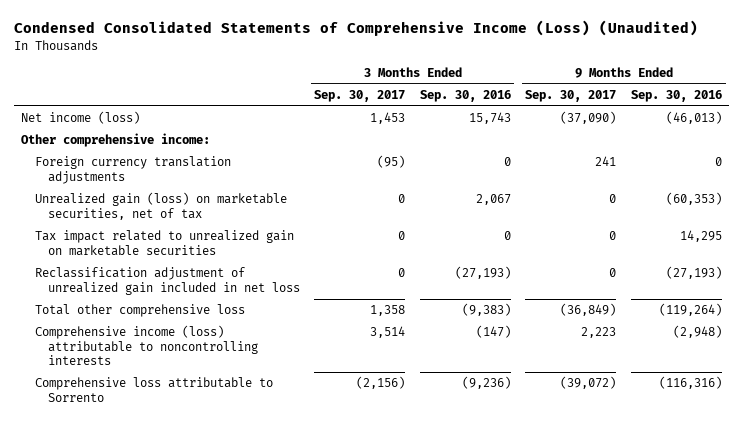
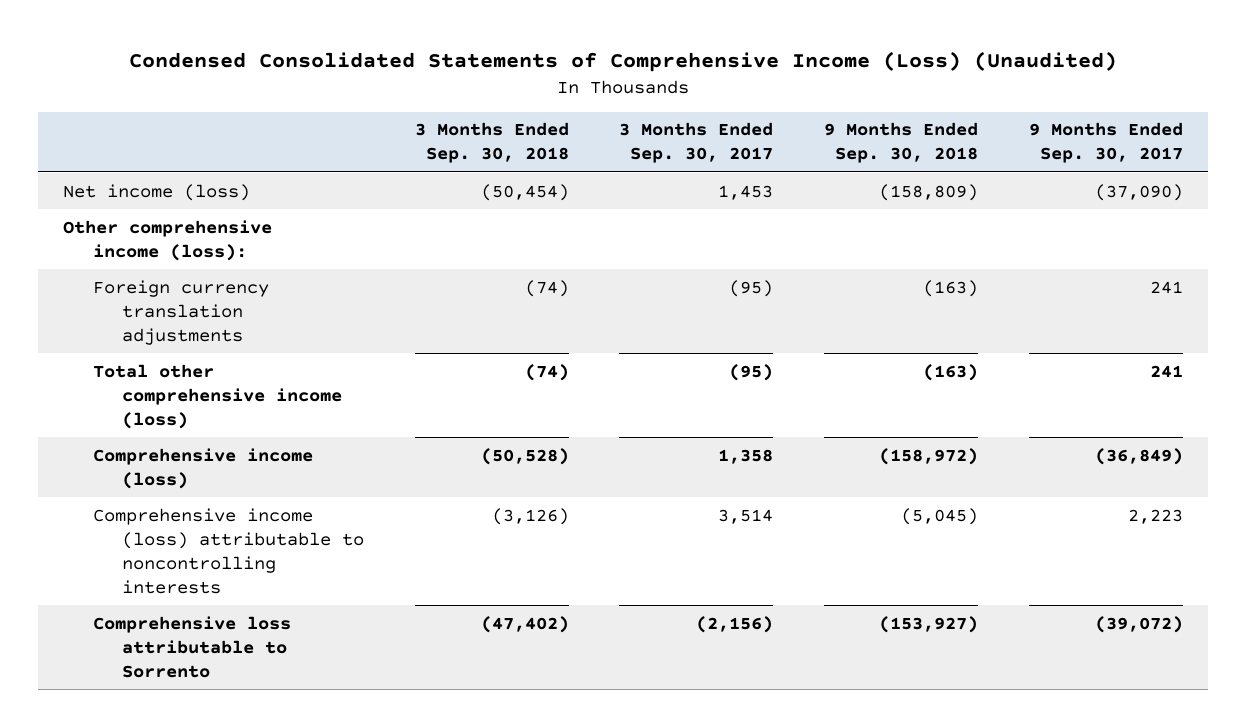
[419,90,511,103] Sep. 30, 2016 -> none
[631,90,723,103] Sep. 30, 2016 -> none
none -> [414,122,569,164] 3 Months Ended Sep. 30, 2018
none -> [824,122,979,164] 9 Months Ended Sep. 30, 2018
[21,133,211,148] Other comprehensive income: -> [63,219,273,261] Other comprehensive income (loss):
[34,192,287,220] Unrealized gain (loss) on marketable securities, net of tax -> none
[34,230,294,256] Tax impact related to unrealized gain on marketable securities -> none
[34,267,300,295] Reclassification adjustment of unrealized gain included in net loss -> none
none -> [92,363,343,429] Total other comprehensive income (loss)
[34,304,245,318] Total other comprehensive loss -> [92,447,313,489] Comprehensive income (loss)

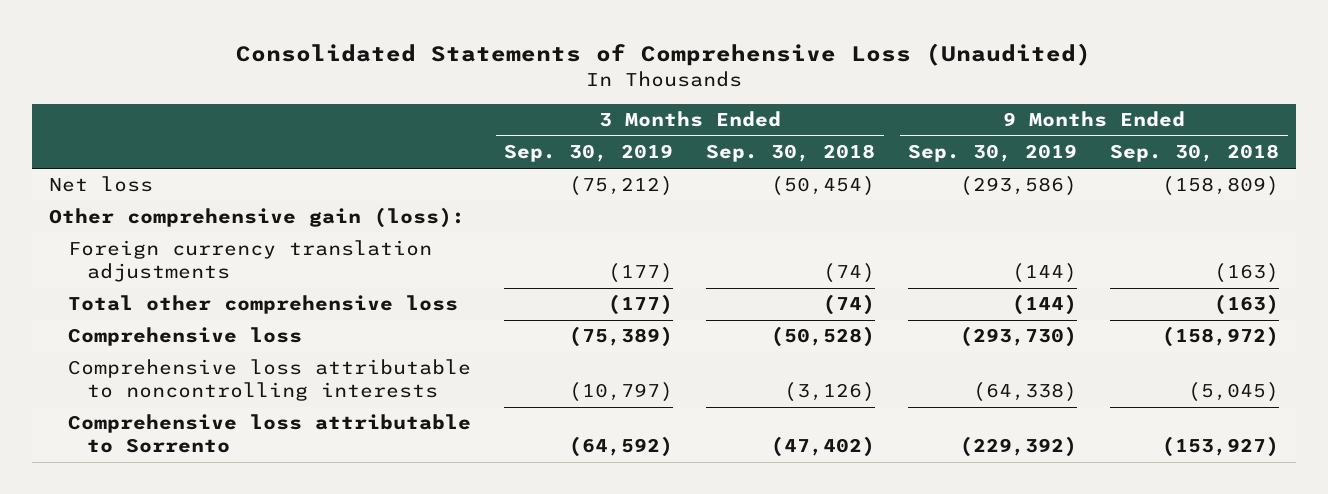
[128,51,1117,73] Condensed Consolidated Statements of Comprehensive Income (Loss) (Unaudited) -> [236,42,1092,66] Consolidated Statements of Comprehensive Loss (Unaudited)
[619,122,774,164] 3 Months Ended Sep. 30, 2017 -> none
[1028,122,1183,164] 9 Months Ended Sep. 30, 2017 -> none
none -> [504,144,674,163] Sep. 30, 2019
none -> [908,144,1078,163] Sep. 30, 2019
[63,183,251,201] Net income (loss) -> [48,176,153,193] Net loss
[63,219,273,261] Other comprehensive income (loss): -> [48,207,465,229] Other comprehensive gain (loss):
[92,363,343,429] Total other comprehensive income (loss) -> [68,295,459,315] Total other comprehensive loss
[92,447,313,489] Comprehensive income (loss) -> [68,327,303,347] Comprehensive loss
[92,507,365,594] Comprehensive income (loss) attributable to noncontrolling interests -> [68,359,472,402] Comprehensive loss attributable to noncontrolling interests

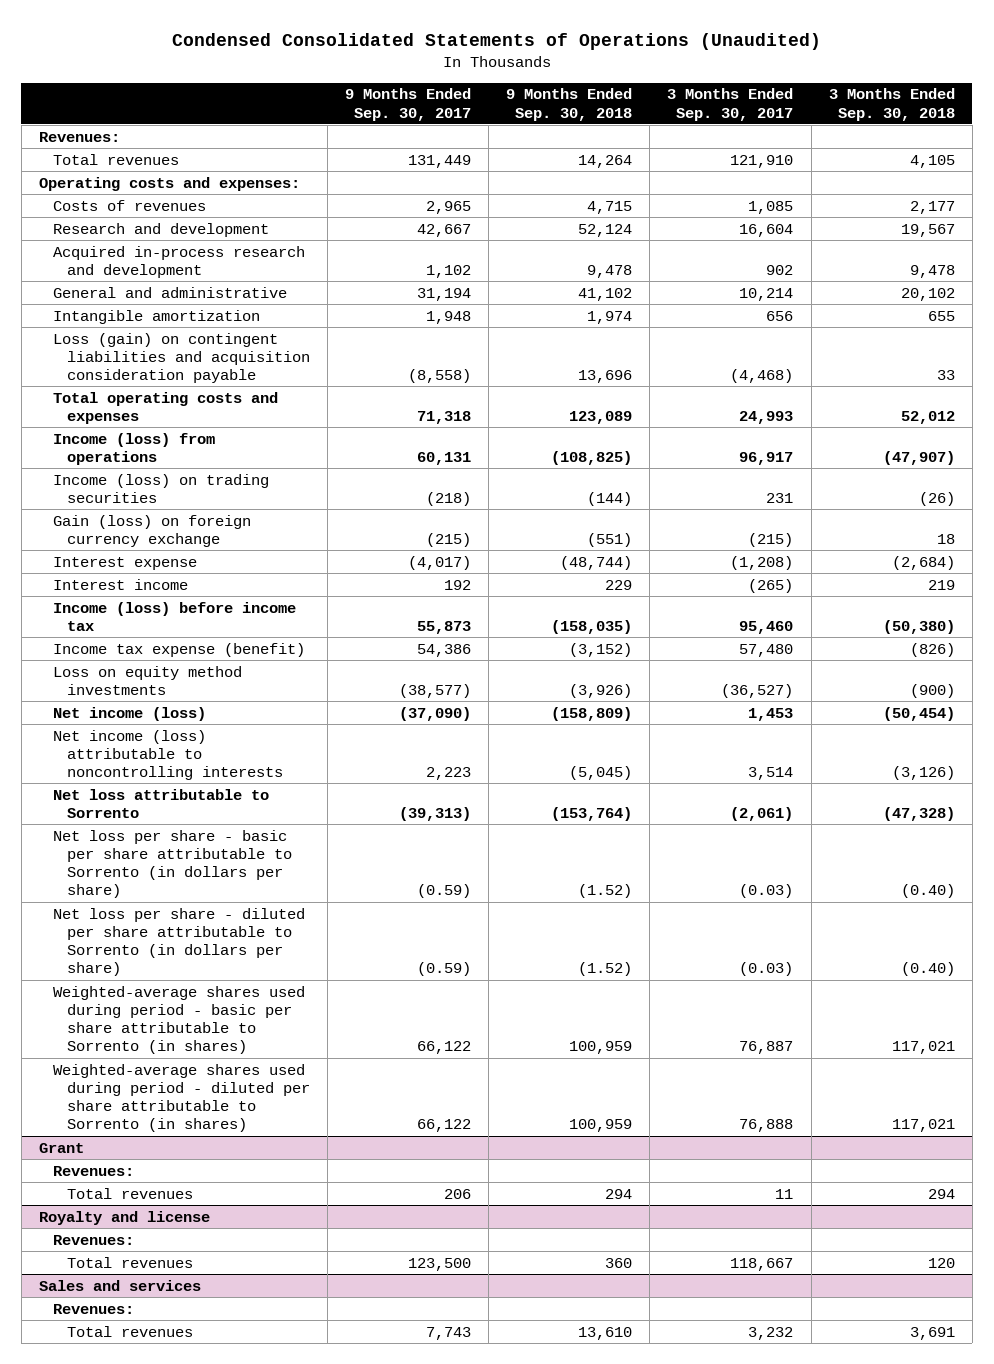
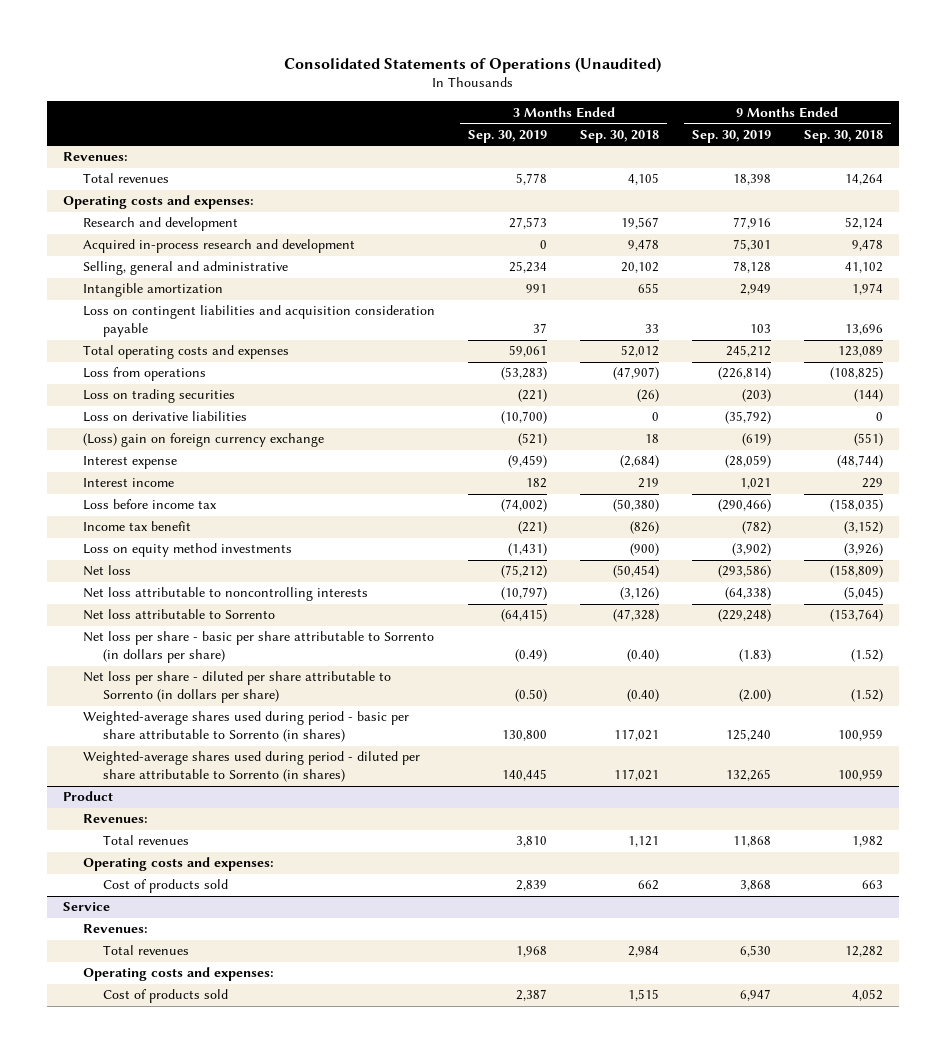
[171,32,821,50] Condensed Consolidated Statements of Operations (Unaudited) -> [284,56,662,73] Consolidated Statements of Operations (Unaudited)
[344,88,471,121] 9 Months Ended Sep. 30, 2017 -> none
[667,88,794,121] 3 Months Ended Sep. 30, 2017 -> none
none -> [468,129,548,143] Sep. 30, 2019
none -> [691,129,771,143] Sep. 30, 2019
[52,199,206,211] Costs of revenues -> none
[52,286,287,298] General and administrative -> [83,261,289,276] Selling, general and administrative
[52,332,310,383] Loss (gain) on contingent liabilities and acquisition consideration payable -> [83,305,436,338] Loss on contingent liabilities and acquisition consideration payable
[52,432,215,465] Income (loss) from operations -> [83,367,207,382] Loss from operations
[52,473,269,503] Income (loss) on trading securities -> [83,389,236,404] Loss on trading securities
none -> [83,411,248,423] Loss on derivative liabilities
[52,514,251,547] Gain (loss) on foreign currency exchange -> [83,433,325,448] (Loss) gain on foreign currency exchange
[52,601,296,631] Income (loss) before income tax -> [83,499,218,511] Loss before income tax
[52,642,305,657] Income tax expense (benefit) -> [83,521,192,532] Income tax benefit
[52,706,206,721] Net income (loss) -> [83,565,132,577] Net loss
[52,729,283,780] Net income (loss) attributable to noncontrolling interests -> [83,587,369,602] Net loss attributable to noncontrolling interests
[39,1142,85,1153] Grant -> none
[52,1165,134,1176] Revenues: -> none
[66,1187,193,1199] Total revenues -> none
[39,1210,211,1225] Royalty and license -> none
none -> [63,791,114,802] Product
[39,1279,202,1291] Sales and services -> none
[605,1257,633,1268] 360 -> [851,836,883,848] 1,982
[927,1257,955,1268] 120 -> [627,836,659,848] 1,121
none -> [83,857,275,872] Operating costs and expenses:
none -> [103,879,229,894] Cost of products sold
none -> [63,902,111,912] Service
[578,1326,633,1340] 13,610 -> [844,946,883,958] 12,282
[909,1326,955,1340] 3,691 -> [627,946,659,958] 2,984
none -> [83,967,275,982] Operating costs and expenses:
none -> [103,989,229,1004] Cost of products sold

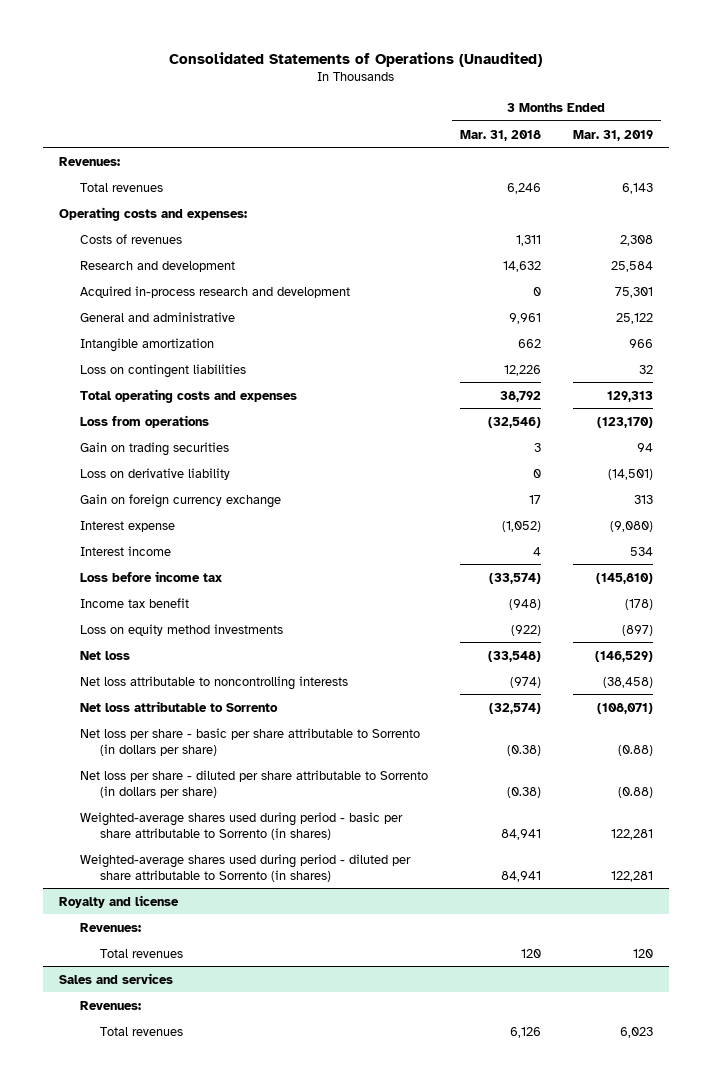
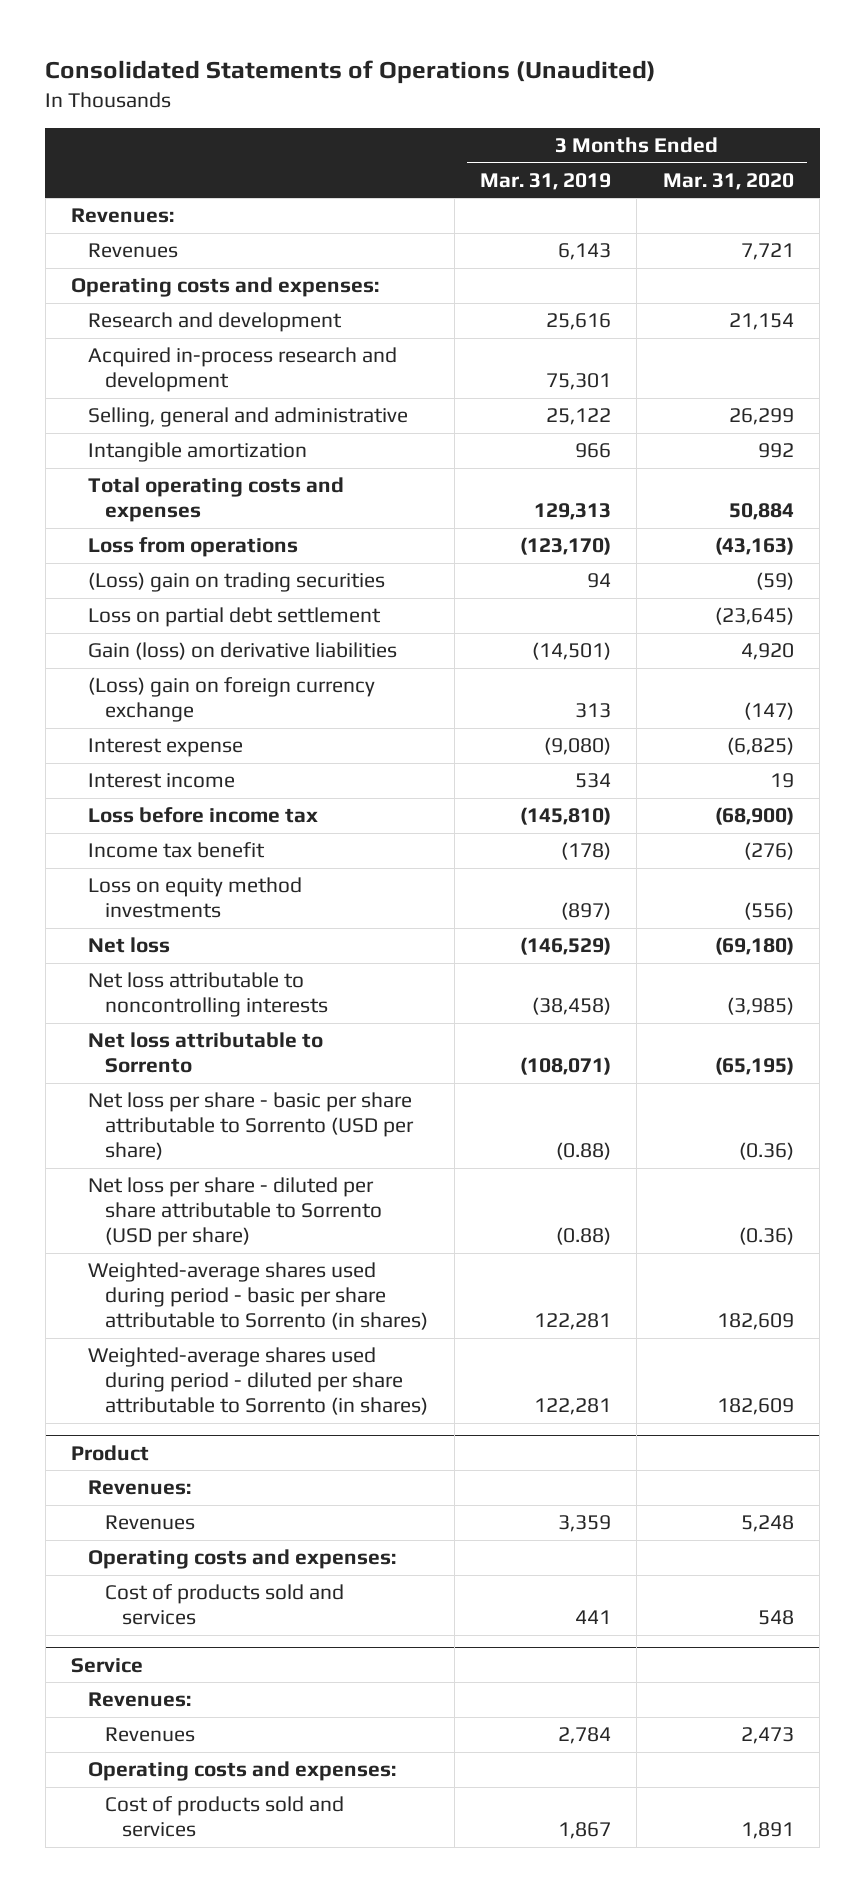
[459,129,541,141] Mar. 31, 2018 -> none
none -> [662,172,794,190] Mar. 31, 2020
[79,182,163,192] Total revenues -> [88,243,179,259] Revenues
[79,233,182,244] Costs of revenues -> none
[610,260,653,272] 25,584 -> [545,313,611,331] 25,616
[79,311,235,322] General and administrative -> [88,407,409,428] Selling, general and administrative
[79,363,246,378] Loss on contingent liabilities -> none
[79,441,229,456] Gain on trading securities -> [88,572,386,593] (Loss) gain on trading securities
none -> [88,607,382,628] Loss on partial debt settlement
[79,467,230,480] Loss on derivative liability -> [88,642,398,661] Gain (loss) on derivative liabilities
[79,493,281,508] Gain on foreign currency exchange -> [88,677,376,723] (Loss) gain on foreign currency exchange
[79,727,420,756] Net loss per share - basic per share attributable to Sorrento (in dollars per share) -> [88,1092,415,1161] Net loss per share - basic per share attributable to Sorrento (USD per share)
[79,769,428,798] Net loss per share - diluted per share attributable to Sorrento (in dollars per share) -> [88,1177,383,1248] Net loss per share - diluted per share attributable to Sorrento (USD per share)
[59,894,180,908] Royalty and license -> none
none -> [71,1444,150,1461] Product
[59,972,174,984] Sales and services -> none
[100,948,184,958] Total revenues -> [105,1515,196,1531] Revenues
[632,948,653,958] 120 -> [557,1515,611,1533] 3,359
none -> [88,1549,397,1570] Operating costs and expenses:
none -> [105,1584,345,1626] Cost of products sold and services
none -> [71,1657,144,1673] Service
[100,1026,184,1036] Total revenues -> [105,1727,196,1743] Revenues
[619,1026,653,1038] 6,023 -> [557,1727,611,1745] 2,784
none -> [88,1761,397,1782] Operating costs and expenses:
none -> [105,1796,345,1838] Cost of products sold and services

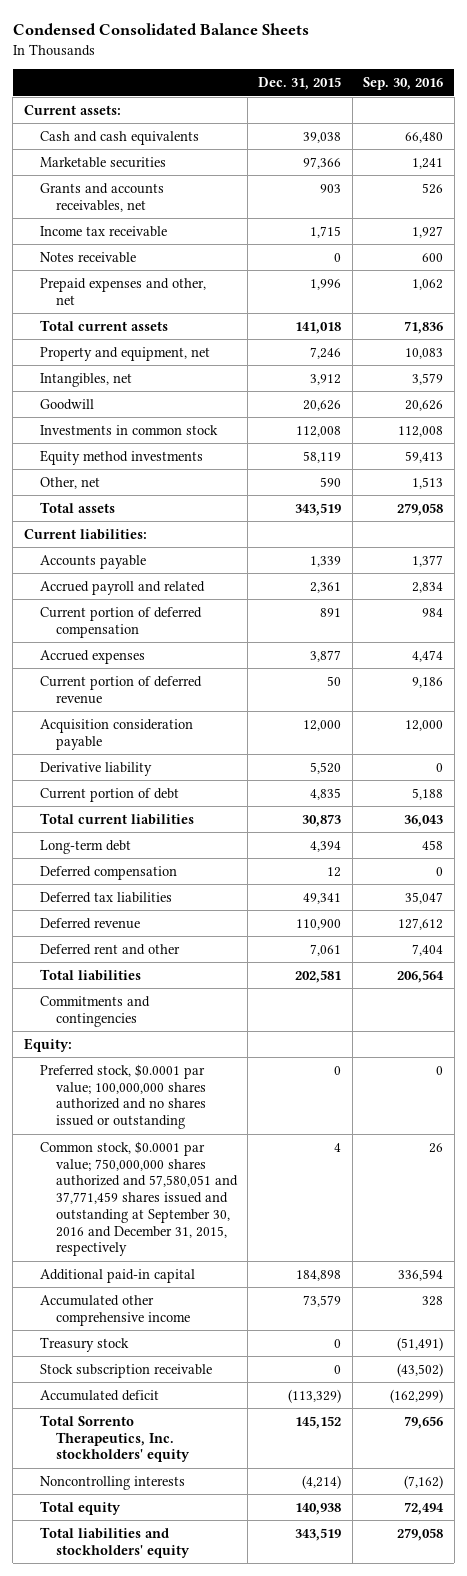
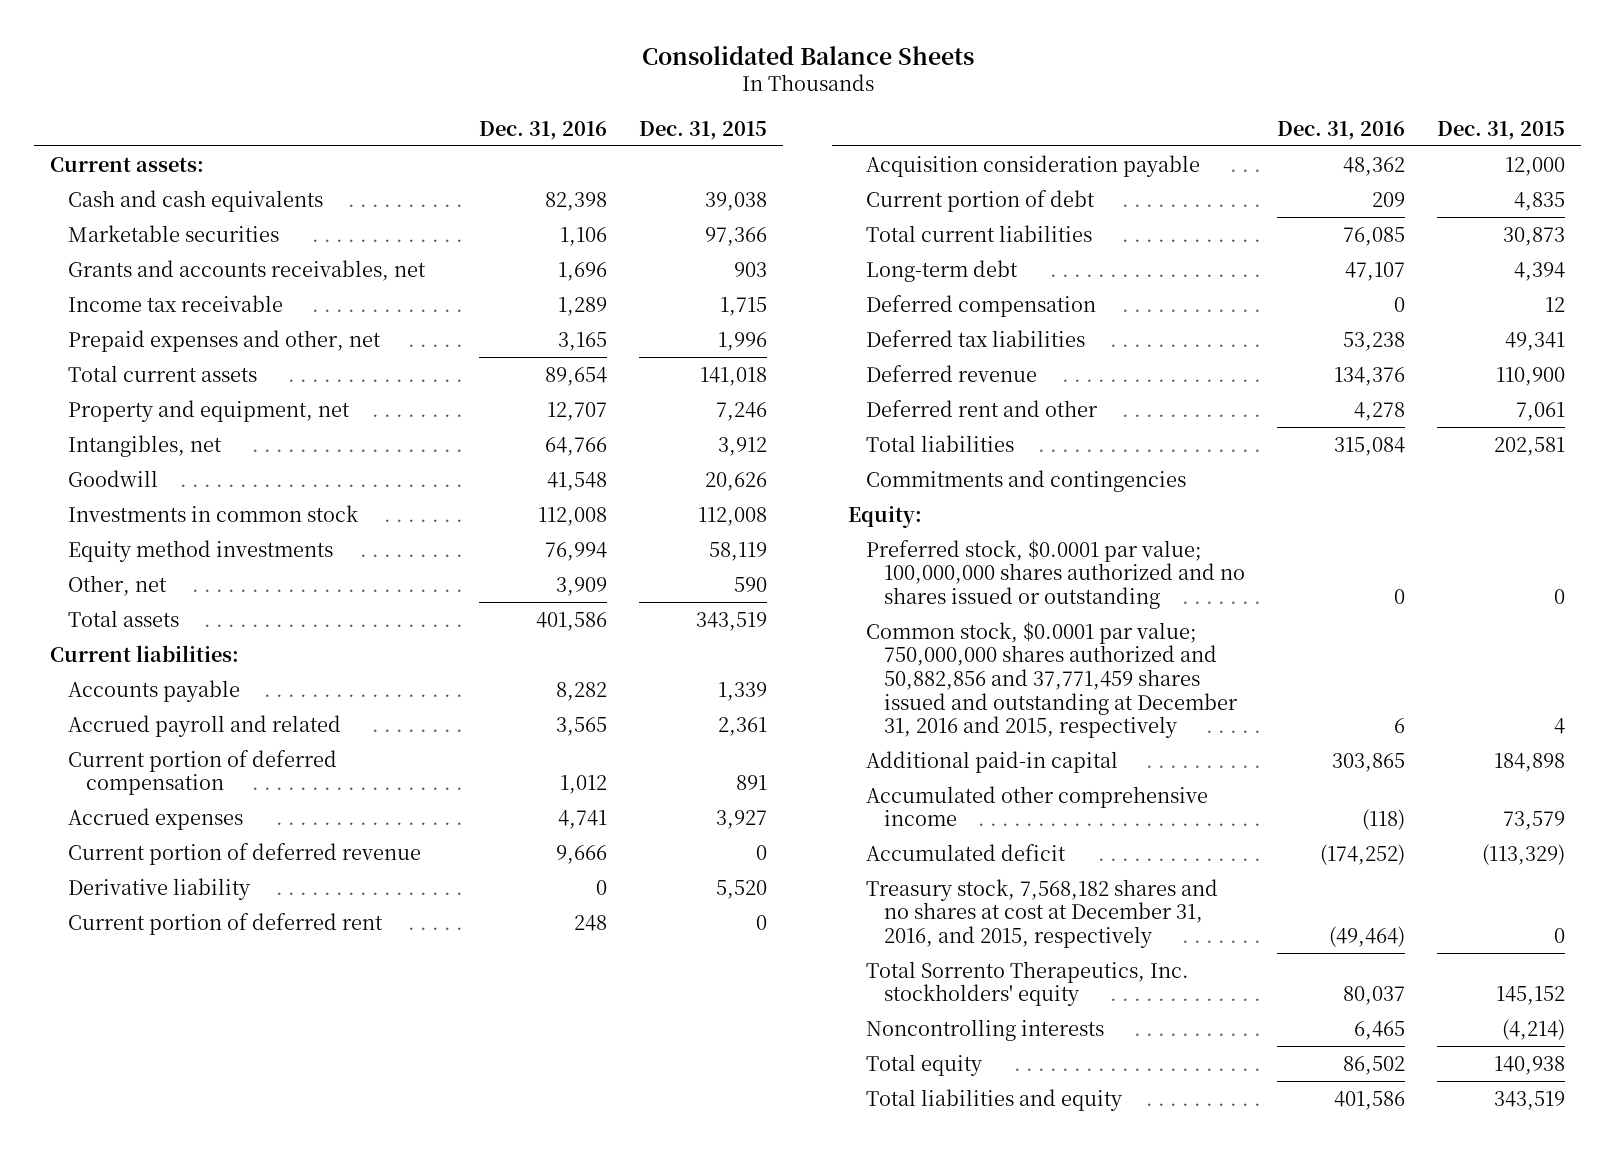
[12,23,309,36] Condensed Consolidated Balance Sheets -> [641,44,974,65] Consolidated Balance Sheets
[363,77,444,91] Sep. 30, 2016 -> none
none -> [478,120,607,140] Dec. 31, 2016
[39,251,136,263] Notes receivable -> none
[310,649,342,662] 3,877 -> [715,809,767,829] 3,927
[327,675,342,686] 50 -> [755,844,767,860] 0
none -> [67,912,383,935] Current portion of deferred rent
[39,718,193,750] Acquisition consideration payable -> [866,154,1201,177] Acquisition consideration payable
[39,1140,238,1257] Common stock, $0.0001 par value; 750,000,000 shares authorized and 57,580,051 and 37,771,459 shares issued and outstanding at September 30, 2016 and December 31, 2015, respectively -> [866,621,1238,739] Common stock, $0.0001 par value; 750,000,000 shares authorized and 50,882,856 and 37,771,459 shares issued and outstanding at December 31, 2016 and 2015, respectively
[39,1336,129,1352] Treasury stock -> none
[39,1363,212,1378] Stock subscription receivable -> none
none -> [866,878,1219,948] Treasury stock, 7,568,182 shares and no shares at cost at December 31, 2016, and 2015, respectively
[39,1526,190,1558] Total liabilities and stockholders' equity -> [866,1088,1124,1111] Total liabilities and equity

